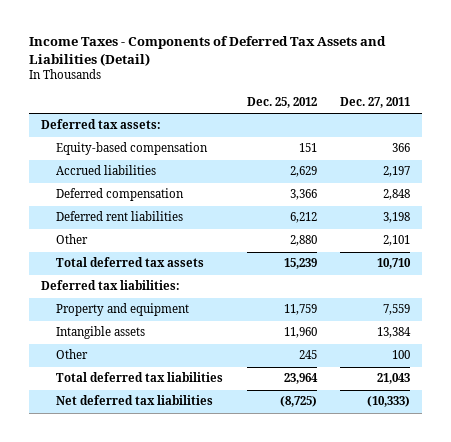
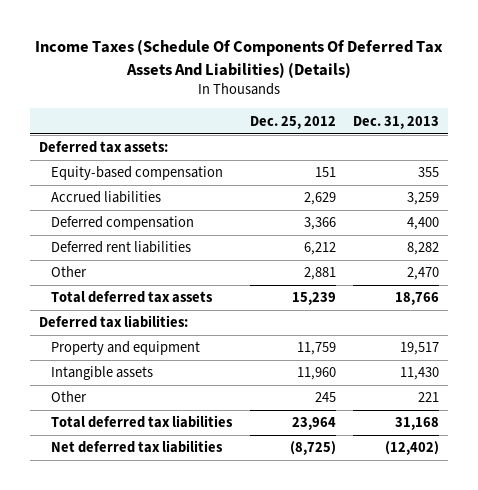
[28,36,386,66] Income Taxes - Components of Deferred Tax Assets and Liabilities (Detail) -> [34,39,443,78] Income Taxes (Schedule Of Components Of Deferred Tax Assets And Liabilities) (Details)
[340,96,411,108] Dec. 27, 2011 -> none
none -> [353,115,440,129] Dec. 31, 2013
[289,235,317,247] 2,880 -> [303,267,336,281] 2,881

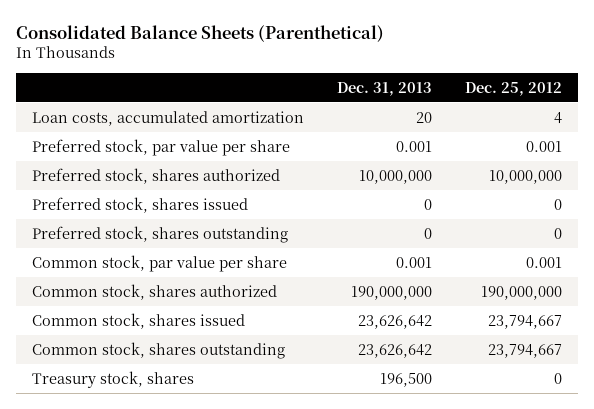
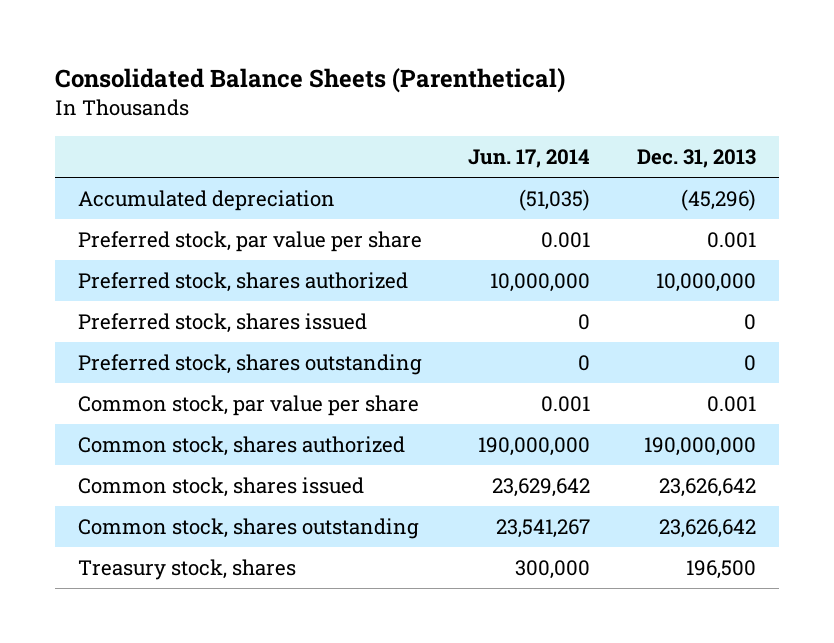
[464,81,562,96] Dec. 25, 2012 -> none
none -> [468,149,591,169] Jun. 17, 2014
[32,110,305,126] Loan costs, accumulated amortization -> none
none -> [77,190,335,212] Accumulated depreciation

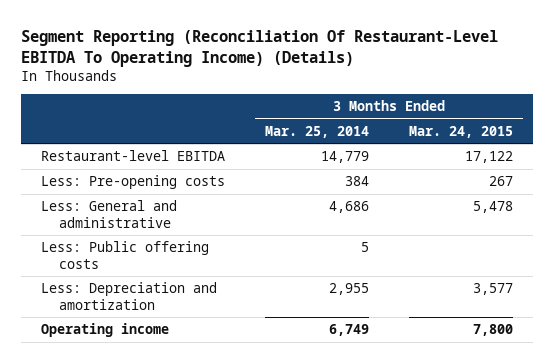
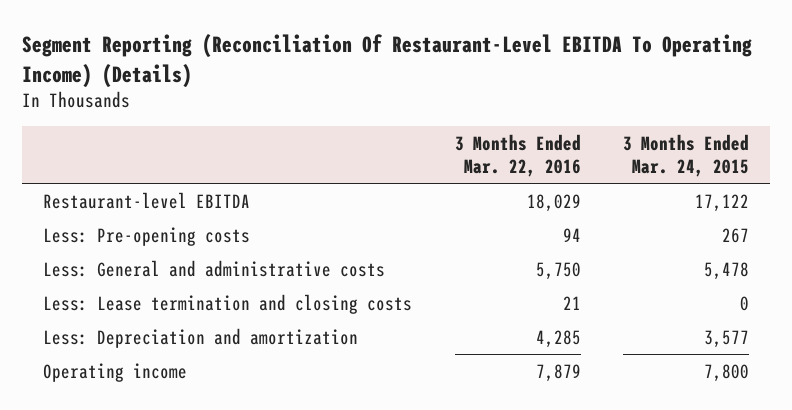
[265,125,370,138] Mar. 25, 2014 -> none
none -> [454,134,581,177] 3 Months Ended Mar. 22, 2016
[41,241,210,270] Less: Public offering costs -> none
[41,200,178,229] Less: General and administrative -> [43,259,386,277] Less: General and administrative costs
none -> [43,293,413,314] Less: Lease termination and closing costs

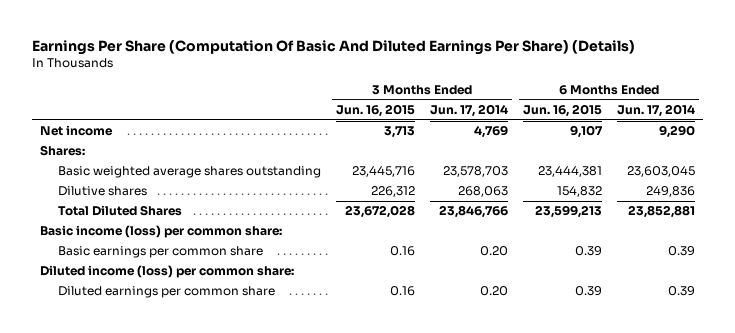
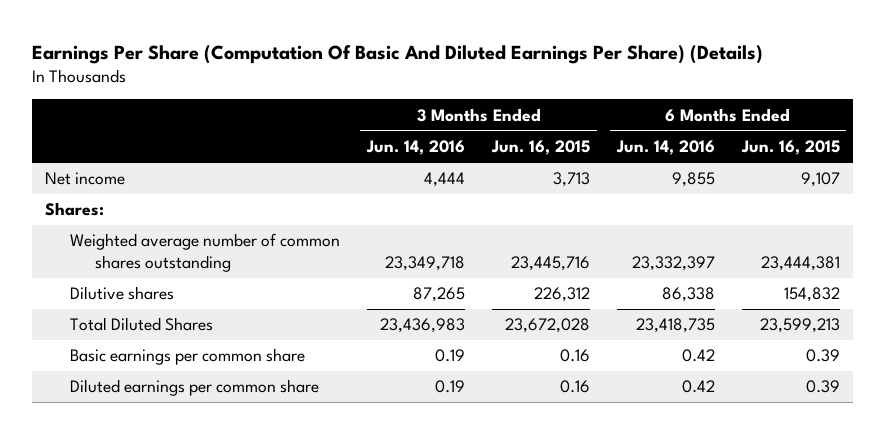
[429,103,508,117] Jun. 17, 2014 -> none
[617,103,696,117] Jun. 17, 2014 -> none
none -> [366,140,466,156] Jun. 14, 2016
none -> [615,140,715,156] Jun. 14, 2016
[57,166,321,179] Basic weighted average shares outstanding -> [70,233,341,272] Weighted average number of common shares outstanding
[39,225,282,239] Basic income (loss) per common share: -> none
[39,265,294,279] Diluted income (loss) per common share: -> none

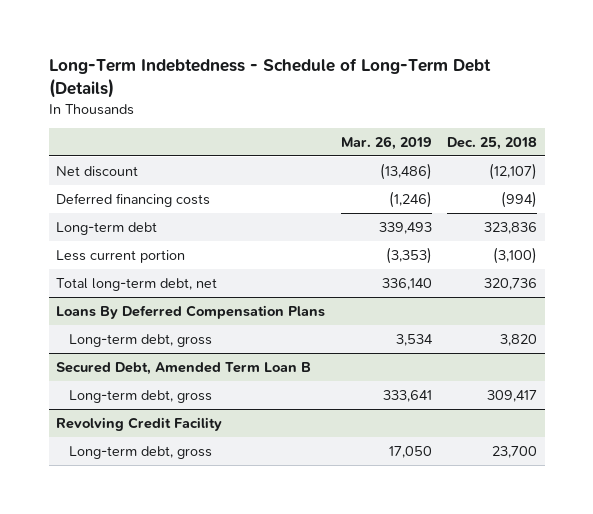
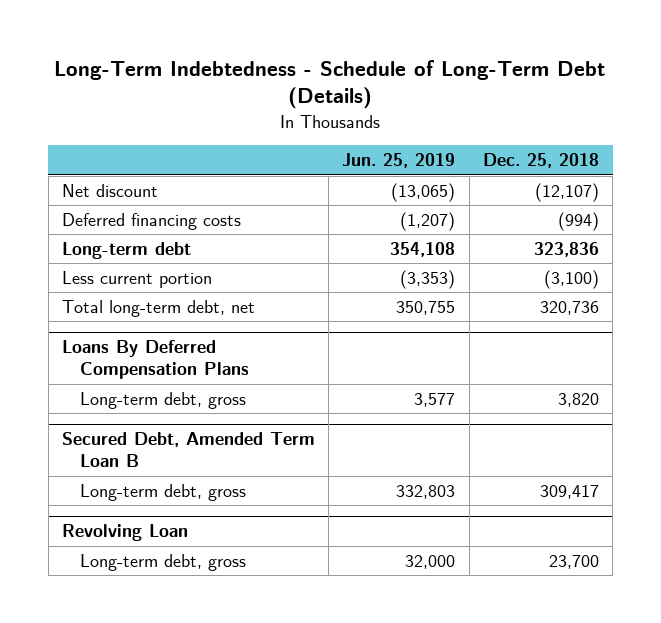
[340,135,432,150] Mar. 26, 2019 -> none
none -> [342,153,456,169] Jun. 25, 2019
[56,416,223,431] Revolving Credit Facility -> [61,524,188,542] Revolving Loan

